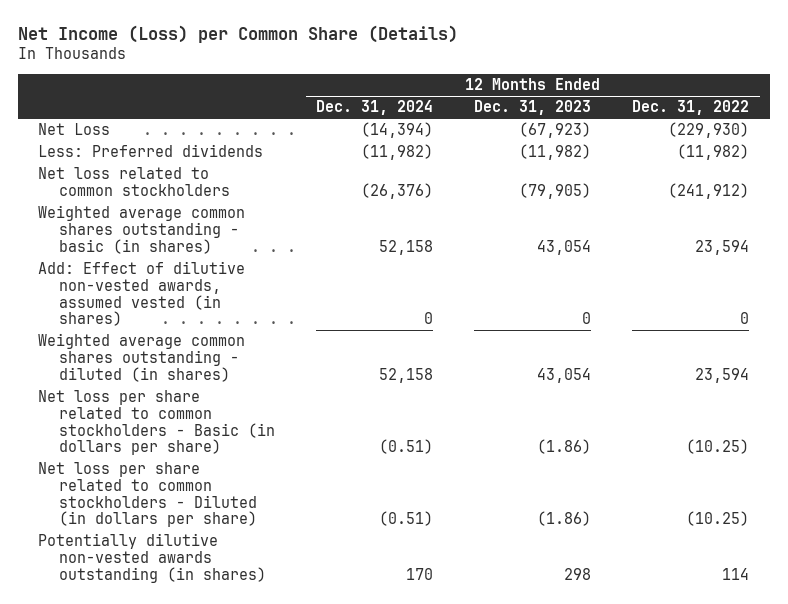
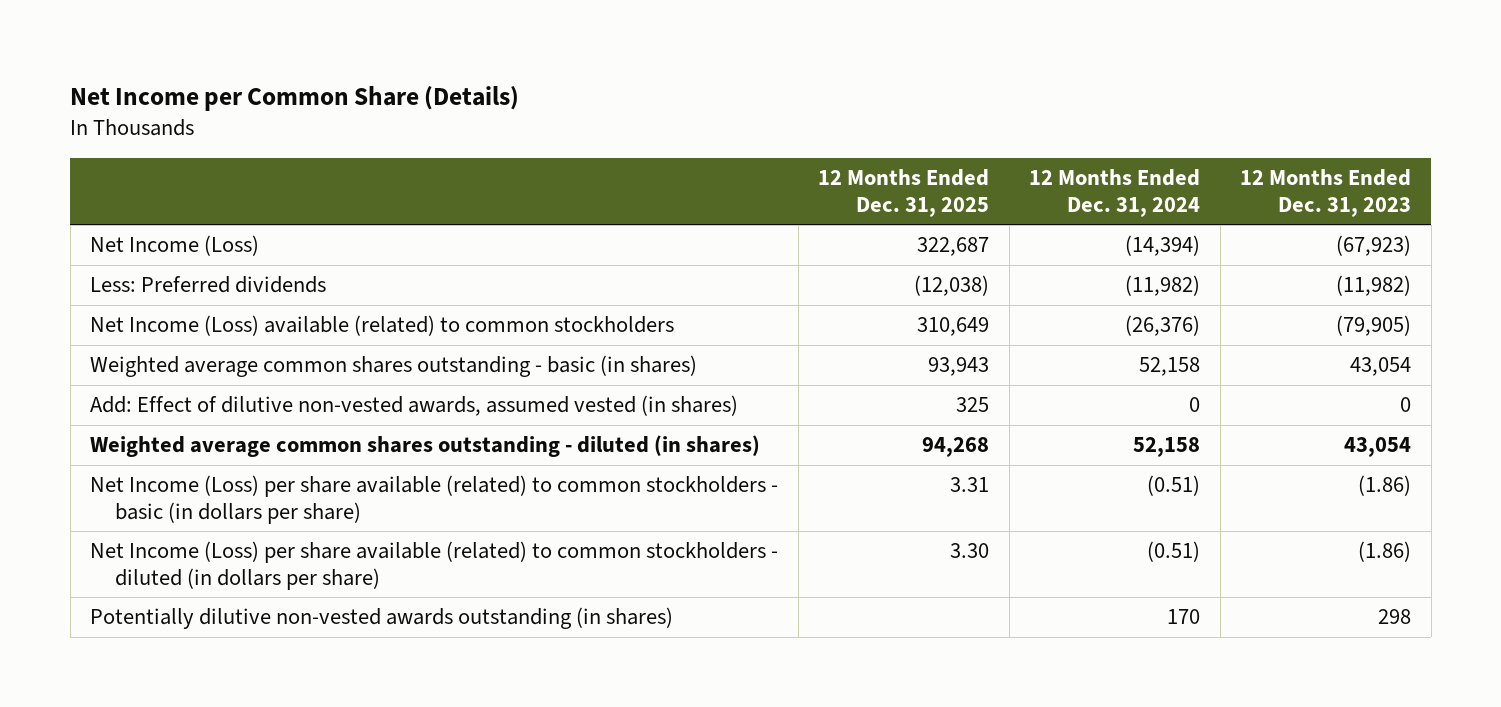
[17,25,458,44] Net Income (Loss) per Common Share (Details) -> [70,86,520,112] Net Income per Common Share (Details)
[632,100,750,116] Dec. 31, 2022 -> none
none -> [818,168,990,217] 12 Months Ended Dec. 31, 2025
[38,123,111,136] Net Loss -> [90,235,260,257] Net Income (Loss)
[38,167,231,197] Net loss related to common stockholders -> [90,315,675,337] Net Income (Loss) available (related) to common stockholders
[38,390,276,456] Net loss per share related to common stockholders - Basic (in dollars per share) -> [90,475,779,525] Net Income (Loss) per share available (related) to common stockholders - basic (in dollars per share)
[38,462,258,528] Net loss per share related to common stockholders - Diluted (in dollars per share) -> [90,541,779,591] Net Income (Loss) per share available (related) to common stockholders - diluted (in dollars per share)

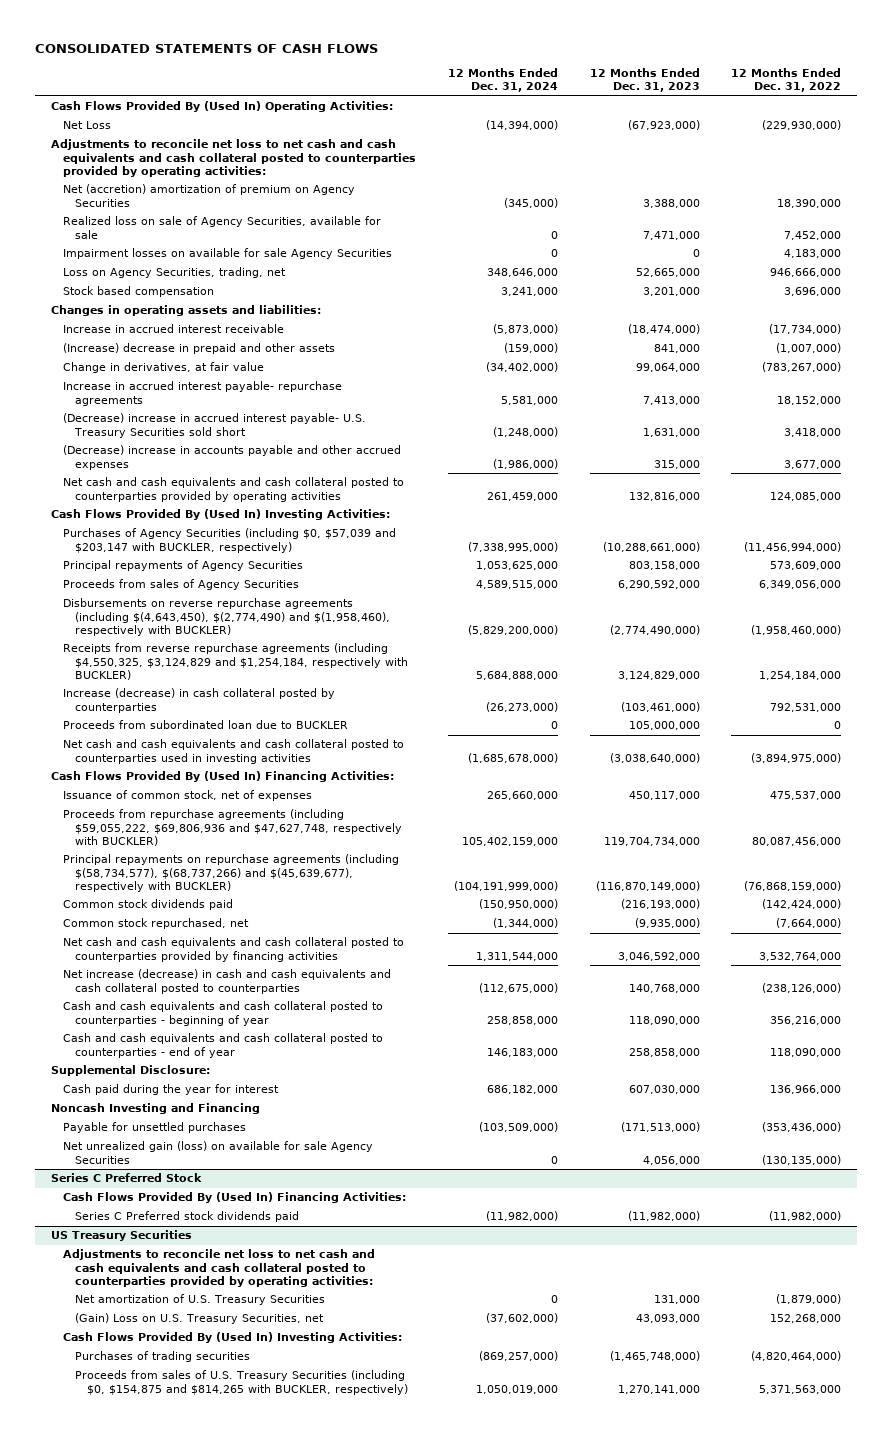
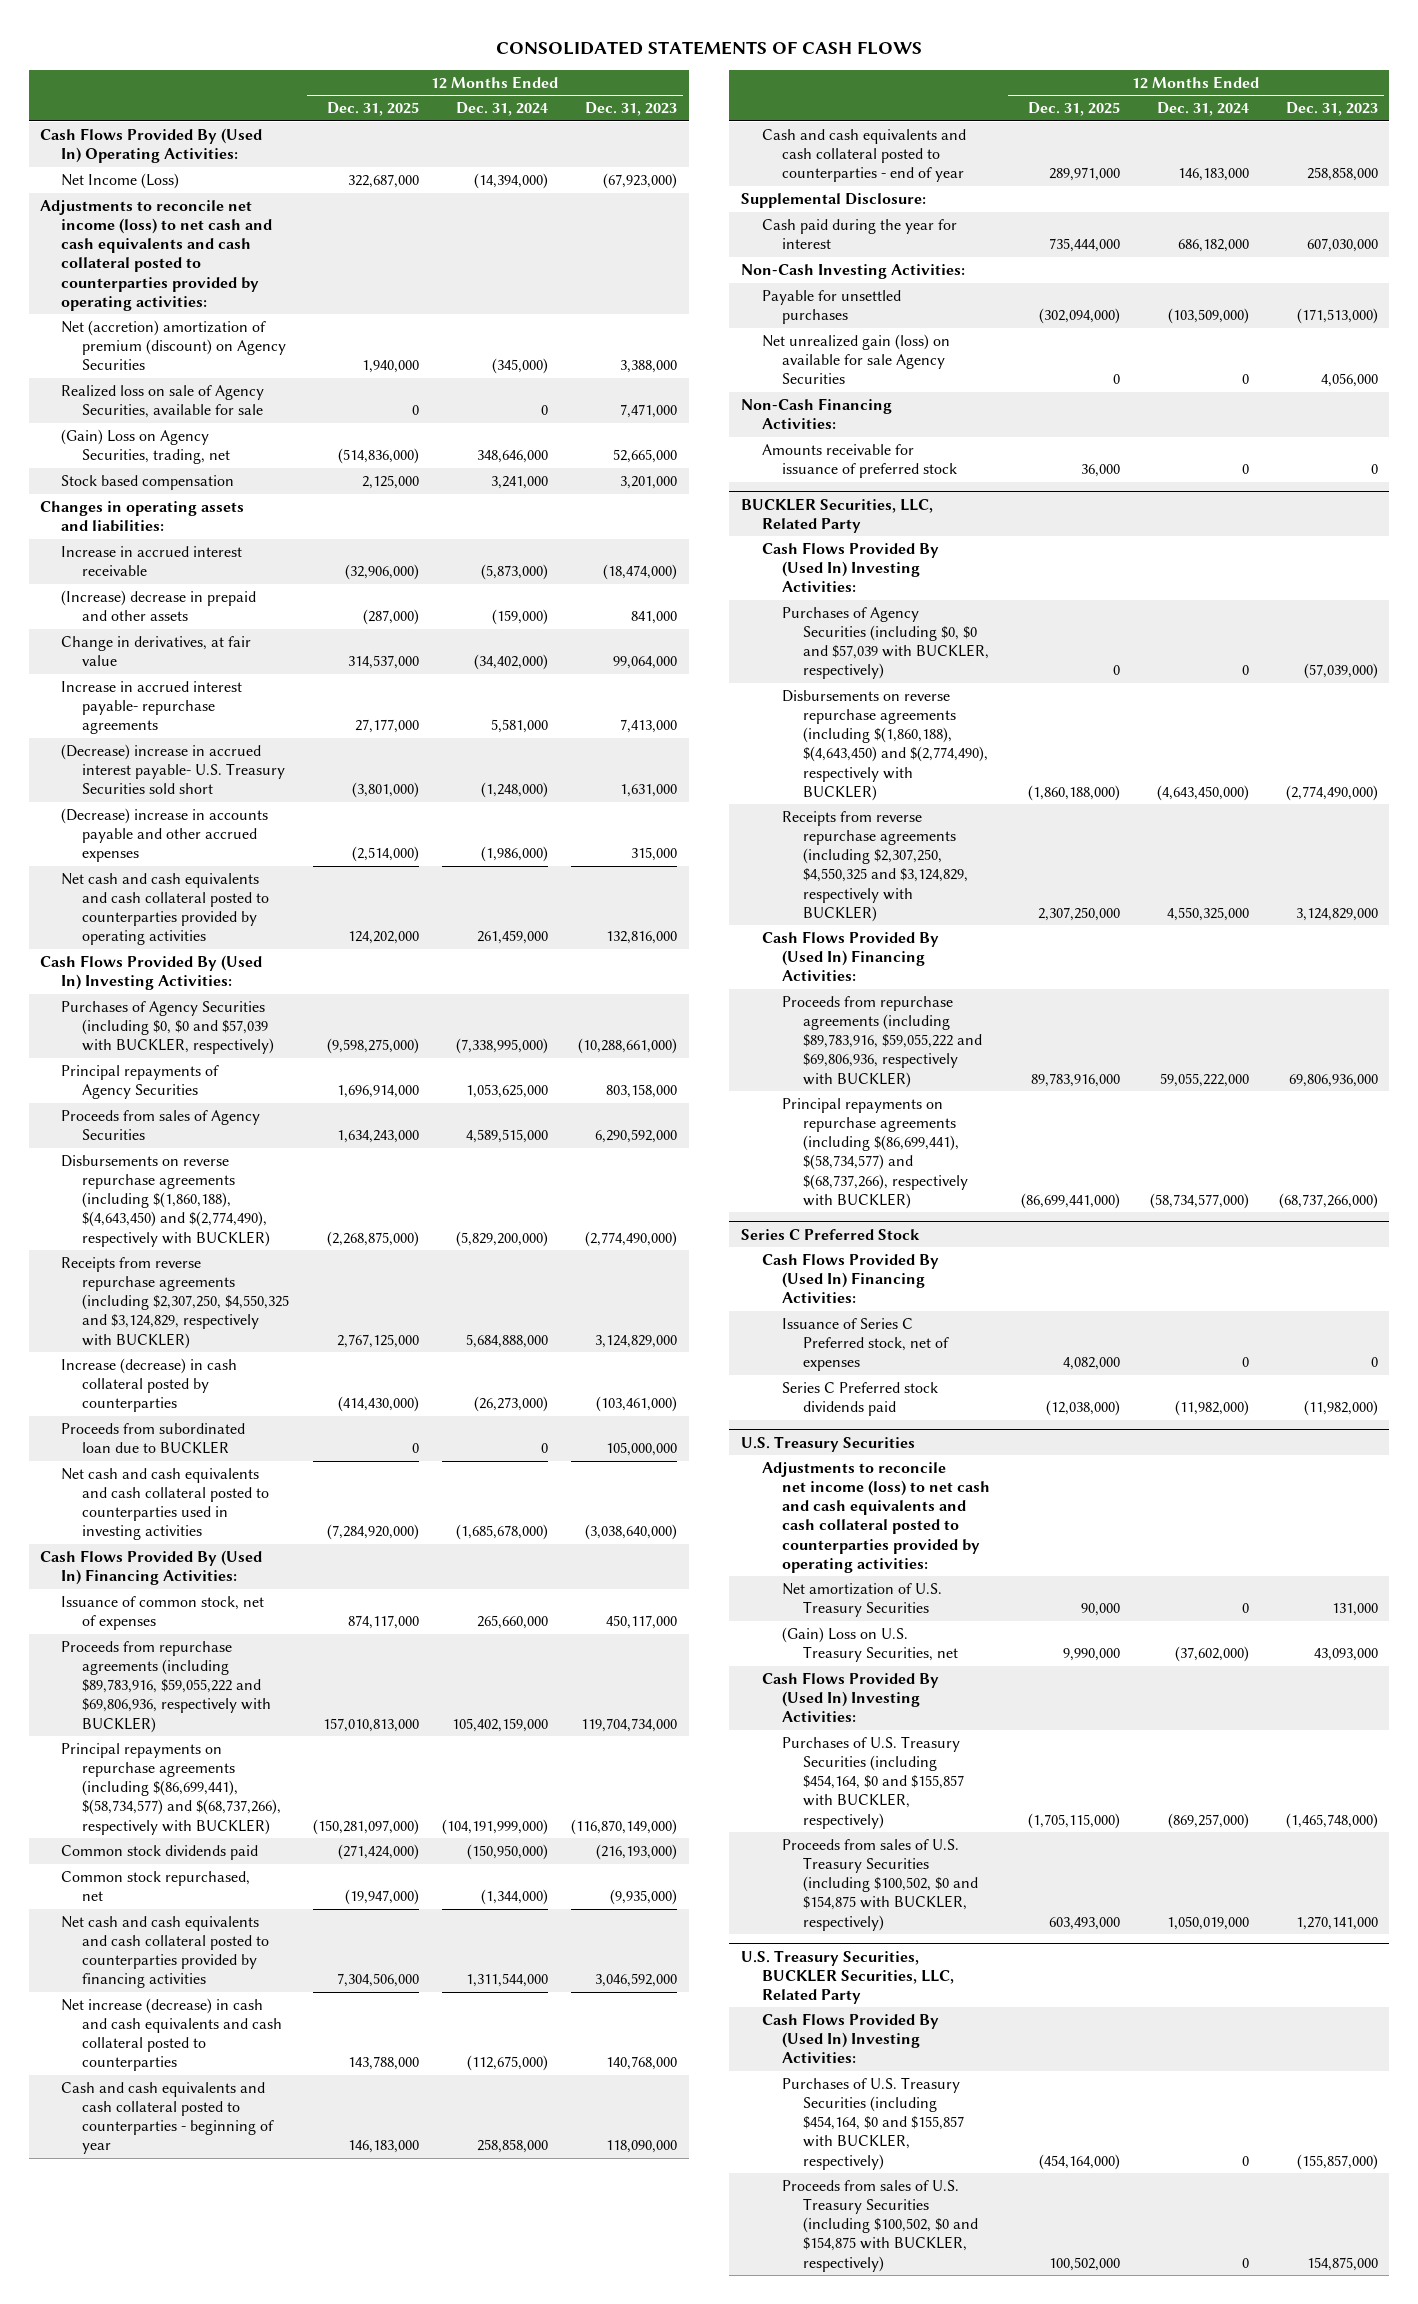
[731,68,842,93] 12 Months Ended Dec. 31, 2022 -> none
none -> [327,102,420,117] Dec. 31, 2025
[63,121,112,130] Net Loss -> [61,173,180,190] Net Income (Loss)
[51,139,417,177] Adjustments to reconcile net loss to net cash and cash equivalents and cash collateral posted to counterparties provided by operating activities: -> [40,200,273,311] Adjustments to reconcile net income (loss) to net cash and cash equivalents and cash collateral posted to counterparties provided by operating activities:
[63,184,356,207] Net (accretion) amortization of premium on Agency Securities -> [61,320,286,371] Net (accretion) amortization of premium (discount) on Agency Securities
[63,248,393,260] Impairment losses on available for sale Agency Securities -> none
[63,267,287,279] Loss on Agency Securities, trading, net -> [61,429,230,465] (Gain) Loss on Agency Securities, trading, net
[63,528,397,553] Purchases of Agency Securities (including $0, $57,039 and $203,147 with BUCKLER, respectively) -> [61,1001,274,1055] Purchases of Agency Securities (including $0, $0 and $57,039 with BUCKLER, respectively)
[63,598,391,636] Disbursements on reverse repurchase agreements (including $(4,643,450), $(2,774,490) and $(1,958,460), respectively with BUCKLER) -> [61,1155,270,1247] Disbursements on reverse repurchase agreements (including $(1,860,188), $(4,643,450) and $(2,774,490), respectively with BUCKLER)
[63,643,409,680] Receipts from reverse repurchase agreements (including $4,550,325, $3,124,829 and $1,254,184, respectively with BUCKLER) -> [61,1257,289,1349] Receipts from reverse repurchase agreements (including $2,307,250, $4,550,325 and $3,124,829, respectively with BUCKLER)
[63,809,403,846] Proceeds from repurchase agreements (including $59,055,222, $69,806,936 and $47,627,748, respectively with BUCKLER) -> [61,1641,271,1733] Proceeds from repurchase agreements (including $89,783,916, $59,055,222 and $69,806,936, respectively with BUCKLER)
[63,854,400,892] Principal repayments on repurchase agreements (including $(58,734,577), $(68,737,266) and $(45,639,677), respectively with BUCKLER) -> [61,1743,281,1835] Principal repayments on repurchase agreements (including $(86,699,441), $(58,734,577) and $(68,737,266), respectively with BUCKLER)
[51,1103,261,1115] Noncash Investing and Financing -> none
none -> [740,264,965,280] Non-Cash Investing Activities:
none -> [740,398,892,430] Non-Cash Financing Activities:
none -> [761,444,958,479] Amounts receivable for issuance of preferred stock
none -> [740,497,933,533] BUCKLER Securities, LLC, Related Party
none -> [761,542,939,593] Cash Flows Provided By (Used In) Investing Activities:
none -> [782,607,990,680] Purchases of Agency Securities (including $0, $0 and $57,039 with BUCKLER, respectively)
none -> [782,690,989,801] Disbursements on reverse repurchase agreements (including $(1,860,188), $(4,643,450) and $(2,774,490), respectively with BUCKLER)
none -> [782,811,969,922] Receipts from reverse repurchase agreements (including $2,307,250, $4,550,325 and $3,124,829, respectively with BUCKLER)
none -> [761,931,939,982] Cash Flows Provided By (Used In) Financing Activities:
none -> [782,996,983,1088] Proceeds from repurchase agreements (including $89,783,916, $59,055,222 and $69,806,936, respectively with BUCKLER)
none -> [782,1098,969,1209] Principal repayments on repurchase agreements (including $(86,699,441), $(58,734,577) and $(68,737,266), respectively with BUCKLER)
none -> [782,1318,950,1372] Issuance of Series C Preferred stock, net of expenses
[51,1230,193,1242] US Treasury Securities -> [740,1435,915,1452] U.S. Treasury Securities
[63,1249,376,1287] Adjustments to reconcile net loss to net cash and cash equivalents and cash collateral posted to counterparties provided by operating activities: -> [761,1462,991,1573] Adjustments to reconcile net income (loss) to net cash and cash equivalents and cash collateral posted to counterparties provided by operating activities:
[75,1351,251,1363] Purchases of trading securities -> [782,1736,965,1829] Purchases of U.S. Treasury Securities (including $454,164, $0 and $155,857 with BUCKLER, respectively)
[75,1370,409,1395] Proceeds from sales of U.S. Treasury Securities (including $0, $154,875 and $814,265 with BUCKLER, respectively) -> [782,1839,979,1931] Proceeds from sales of U.S. Treasury Securities (including $100,502, $0 and $154,875 with BUCKLER, respectively)
none -> [740,1949,954,2004] U.S. Treasury Securities, BUCKLER Securities, LLC, Related Party
none -> [761,2013,939,2064] Cash Flows Provided By (Used In) Investing Activities:
none -> [782,2077,965,2170] Purchases of U.S. Treasury Securities (including $454,164, $0 and $155,857 with BUCKLER, respectively)
none -> [782,2180,979,2272] Proceeds from sales of U.S. Treasury Securities (including $100,502, $0 and $154,875 with BUCKLER, respectively)

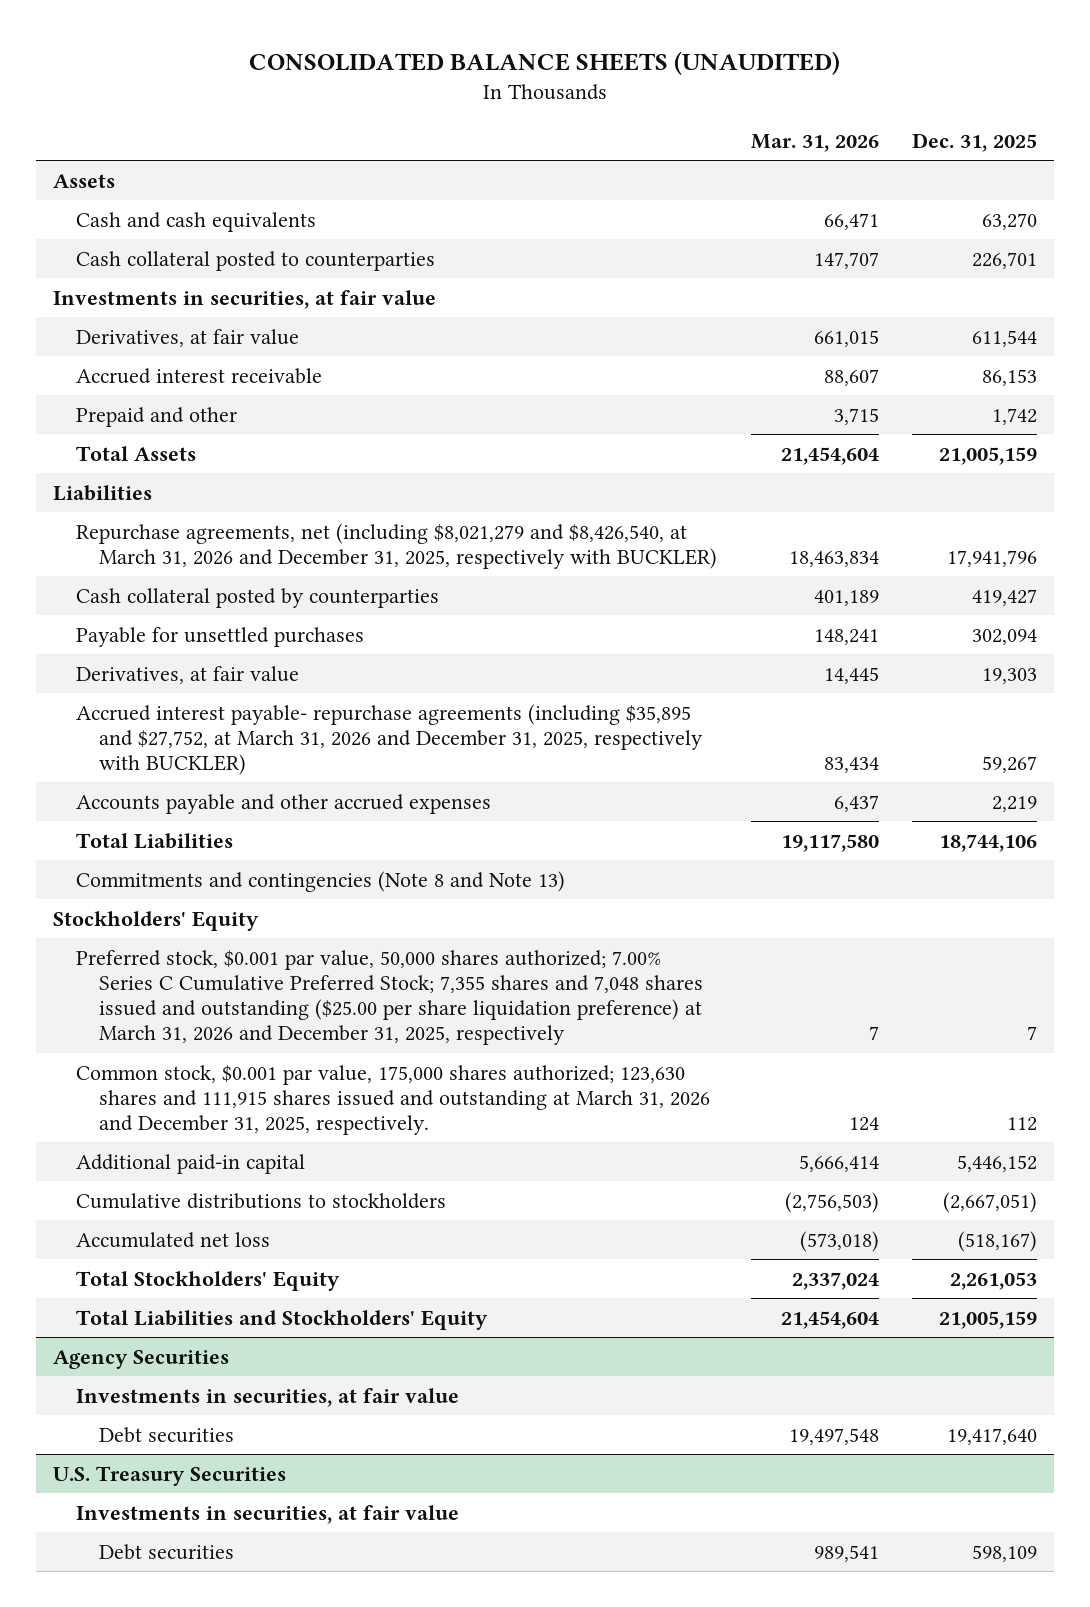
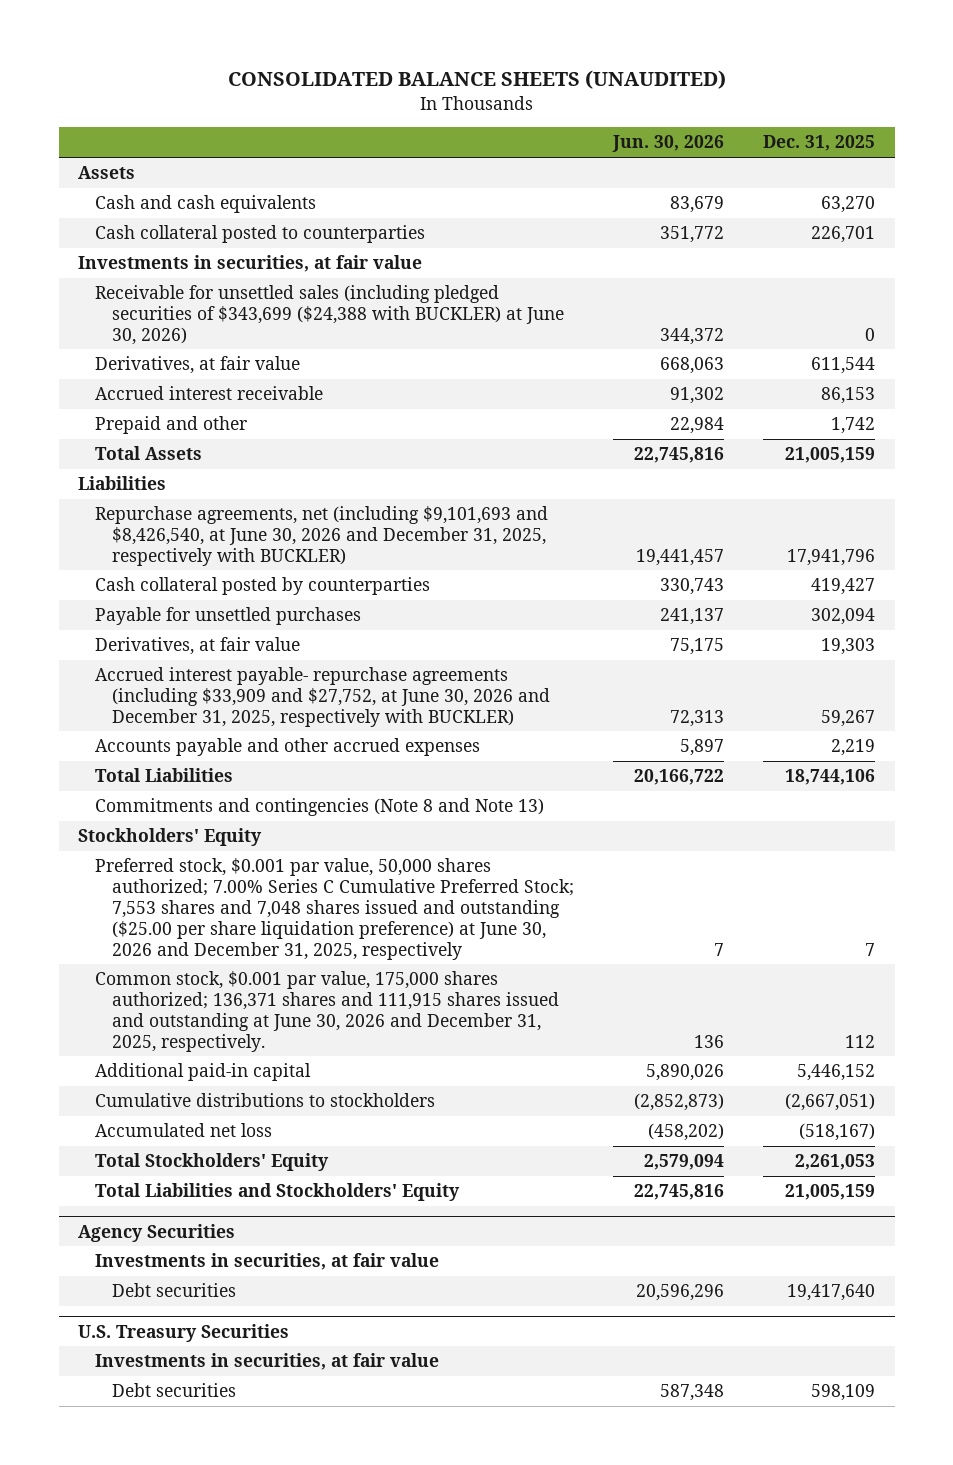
[750,133,879,152] Mar. 31, 2026 -> none
none -> [611,135,724,153] Jun. 30, 2026
none -> [94,285,564,345] Receivable for unsettled sales (including pledged securities of $343,699 ($24,388 with BUCKLER) at June 30, 2026)
[76,522,718,569] Repurchase agreements, net (including $8,021,279 and $8,426,540, at March 31, 2026 and December 31, 2025, respectively with BUCKLER) -> [94,506,548,566] Repurchase agreements, net (including $9,101,693 and $8,426,540, at June 30, 2026 and December 31, 2025, respectively with BUCKLER)
[76,703,704,775] Accrued interest payable- repurchase agreements (including $35,895 and $27,752, at March 31, 2026 and December 31, 2025, respectively with BUCKLER) -> [94,667,550,727] Accrued interest payable- repurchase agreements (including $33,909 and $27,752, at June 30, 2026 and December 31, 2025, respectively with BUCKLER)
[76,949,704,1045] Preferred stock, $0.001 par value, 50,000 shares authorized; 7.00% Series C Cumulative Preferred Stock; 7,355 shares and 7,048 shares issued and outstanding ($25.00 per share liquidation preference) at March 31, 2026 and December 31, 2025, respectively -> [94,858,574,960] Preferred stock, $0.001 par value, 50,000 shares authorized; 7.00% Series C Cumulative Preferred Stock; 7,553 shares and 7,048 shares issued and outstanding ($25.00 per share liquidation preference) at June 30, 2026 and December 31, 2025, respectively
[76,1064,711,1135] Common stock, $0.001 par value, 175,000 shares authorized; 123,630 shares and 111,915 shares issued and outstanding at March 31, 2026 and December 31, 2025, respectively. -> [94,971,559,1052] Common stock, $0.001 par value, 175,000 shares authorized; 136,371 shares and 111,915 shares issued and outstanding at June 30, 2026 and December 31, 2025, respectively.

